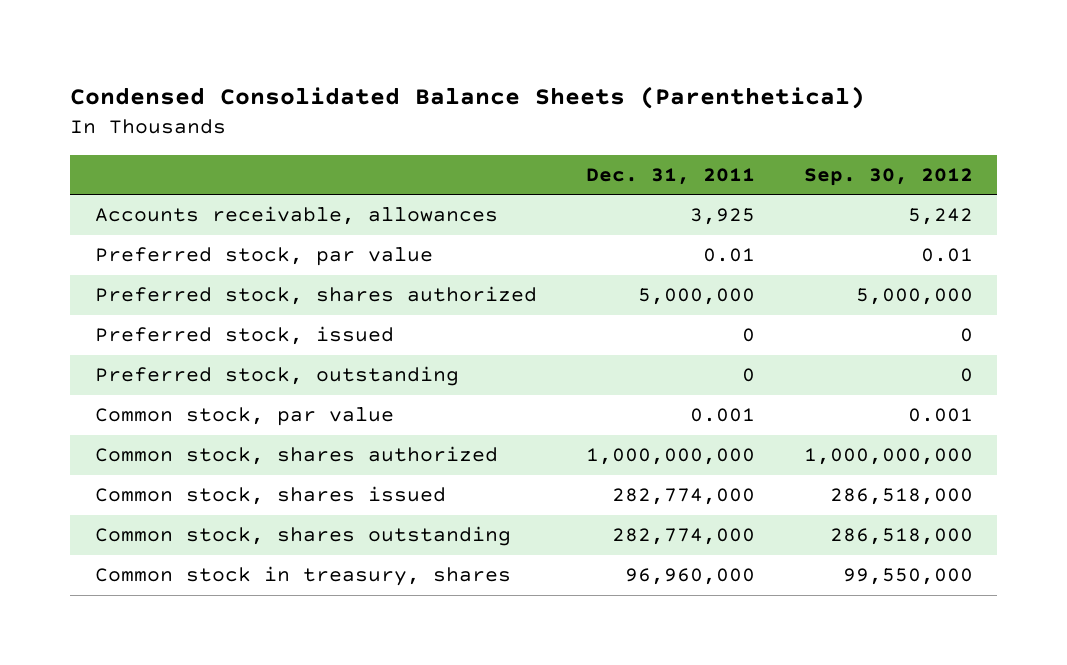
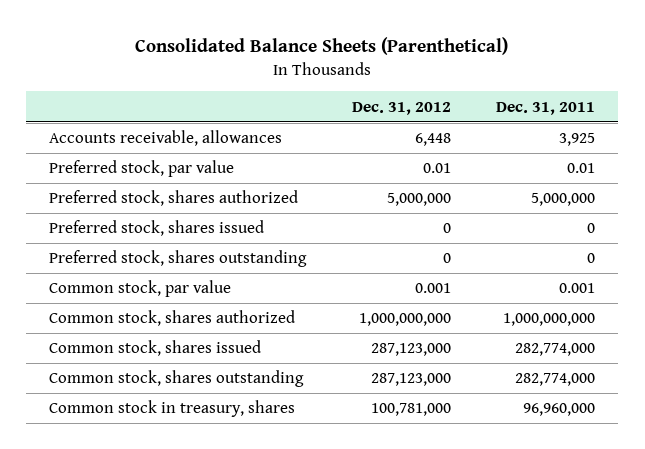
[70,85,866,109] Condensed Consolidated Balance Sheets (Parenthetical) -> [135,37,509,56] Consolidated Balance Sheets (Parenthetical)
[803,167,973,186] Sep. 30, 2012 -> none
none -> [351,101,451,115] Dec. 31, 2012
[94,326,394,346] Preferred stock, issued -> [49,220,265,237] Preferred stock, shares issued
[94,366,459,387] Preferred stock, outstanding -> [49,250,308,268] Preferred stock, shares outstanding

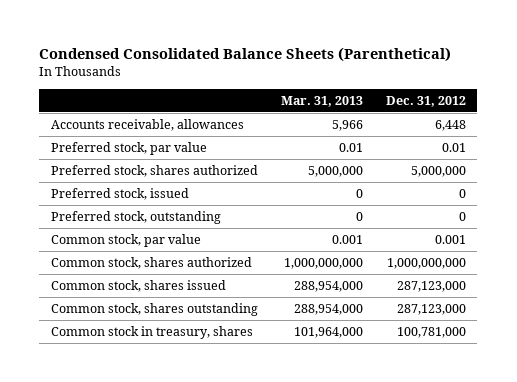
[135,37,509,56] Consolidated Balance Sheets (Parenthetical) -> [39,46,452,62] Condensed Consolidated Balance Sheets (Parenthetical)
[496,101,596,115] Dec. 31, 2011 -> none
none -> [280,95,363,107] Mar. 31, 2013
[49,220,265,237] Preferred stock, shares issued -> [50,187,189,200] Preferred stock, issued
[49,250,308,268] Preferred stock, shares outstanding -> [50,210,221,224] Preferred stock, outstanding

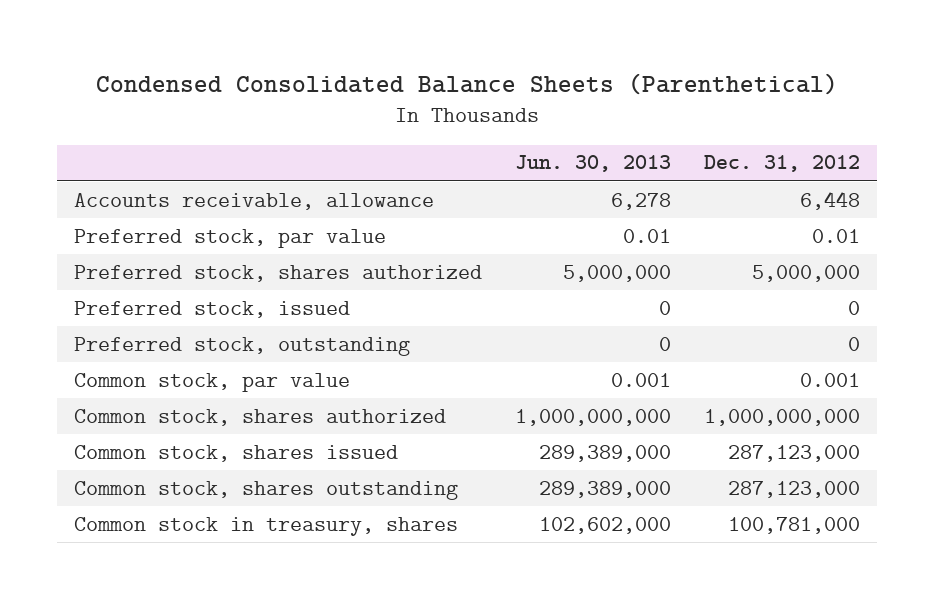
[280,95,363,107] Mar. 31, 2013 -> none
none -> [514,155,671,173] Jun. 30, 2013
[50,118,244,131] Accounts receivable, allowances -> [73,192,434,210] Accounts receivable, allowance

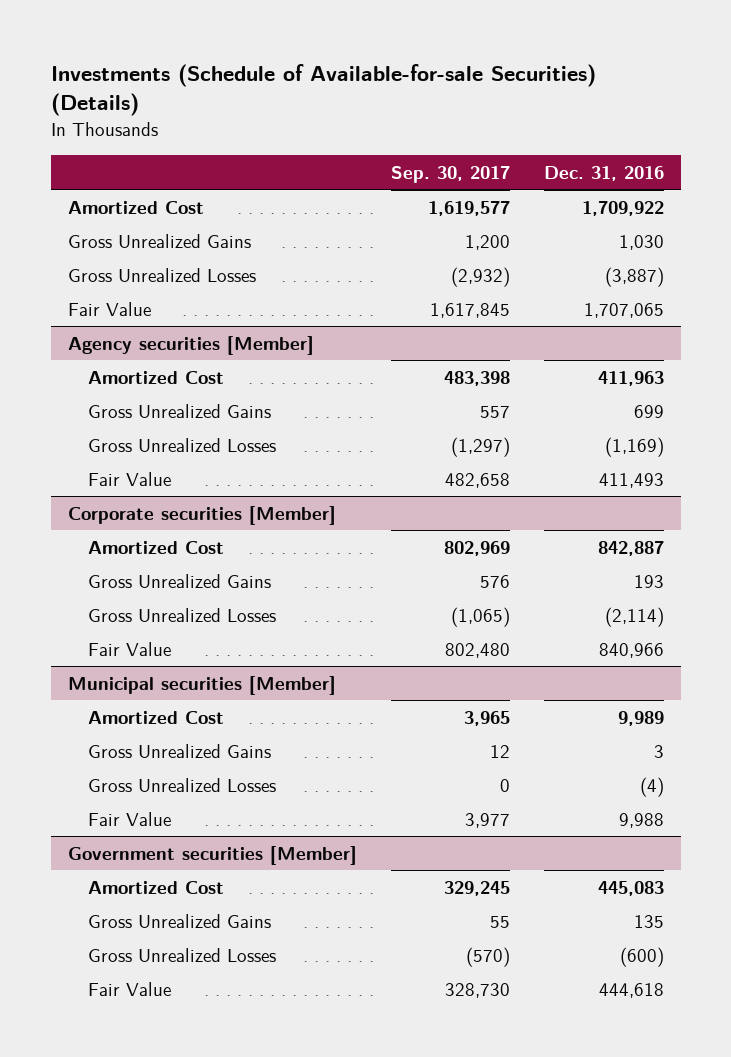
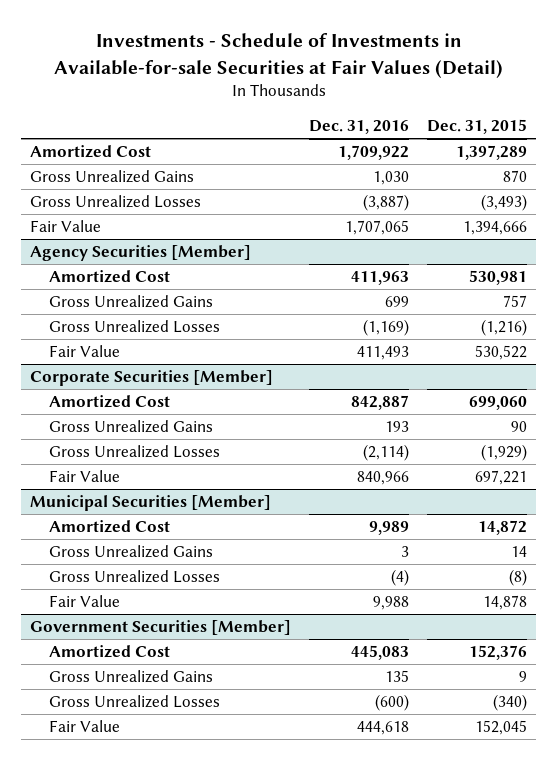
[50,63,596,117] Investments (Schedule of Available-for-sale Securities) (Details) -> [53,33,503,78] Investments - Schedule of Investments in Available-for-sale Securities at Fair Values (Detail)
[390,166,510,184] Sep. 30, 2017 -> none
none -> [427,119,528,135] Dec. 31, 2015
[67,335,314,355] Agency securities [Member] -> [30,245,252,262] Agency Securities [Member]
[67,505,336,525] Corporate securities [Member] -> [30,370,274,387] Corporate Securities [Member]
[67,675,336,695] Municipal securities [Member] -> [30,495,272,512] Municipal Securities [Member]
[67,845,357,865] Government securities [Member] -> [30,620,292,636] Government Securities [Member]

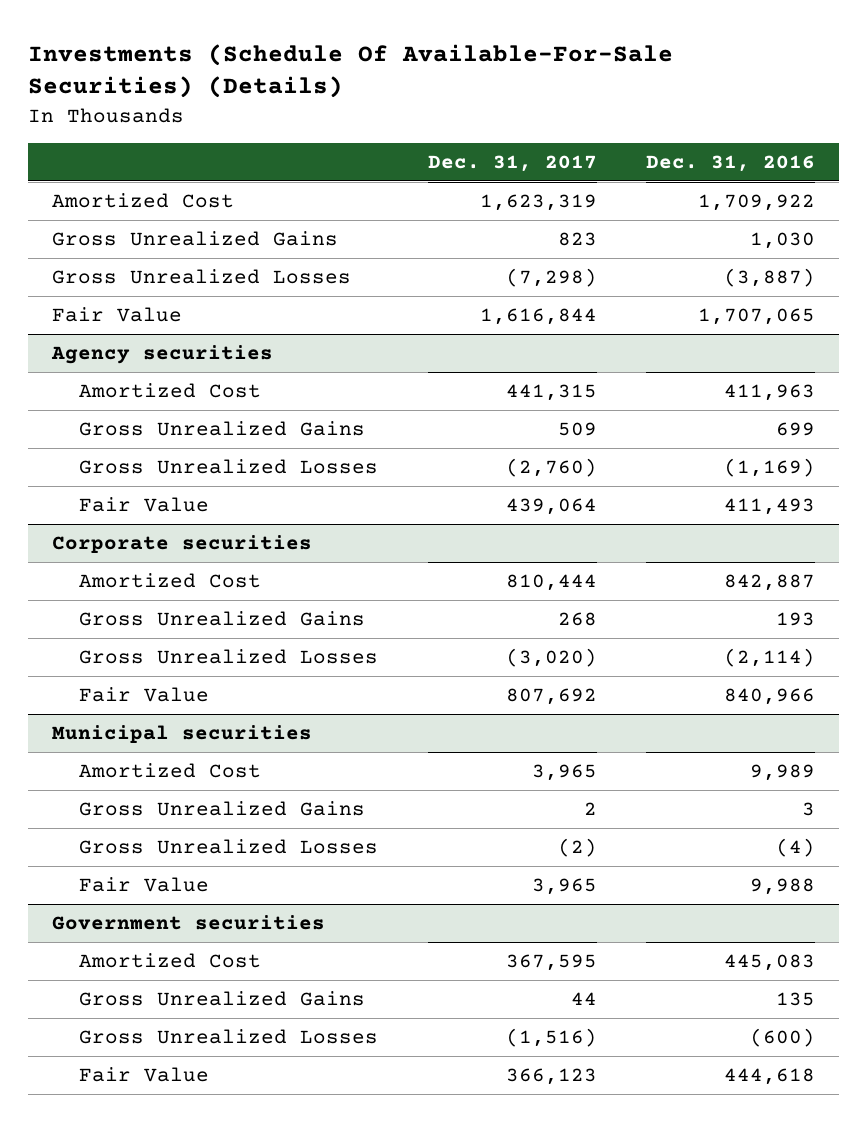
[53,33,503,78] Investments - Schedule of Investments in Available-for-sale Securities at Fair Values (Detail) -> [27,43,673,99] Investments (Schedule Of Available-For-Sale Securities) (Details)
[427,119,528,135] Dec. 31, 2015 -> none
none -> [427,155,597,173] Dec. 31, 2017
[30,245,252,262] Agency Securities [Member] -> [51,344,274,364] Agency securities
[30,370,274,387] Corporate Securities [Member] -> [52,534,313,553] Corporate securities
[30,495,272,512] Municipal Securities [Member] -> [52,724,313,743] Municipal securities
[30,620,292,636] Government Securities [Member] -> [52,914,326,930] Government securities

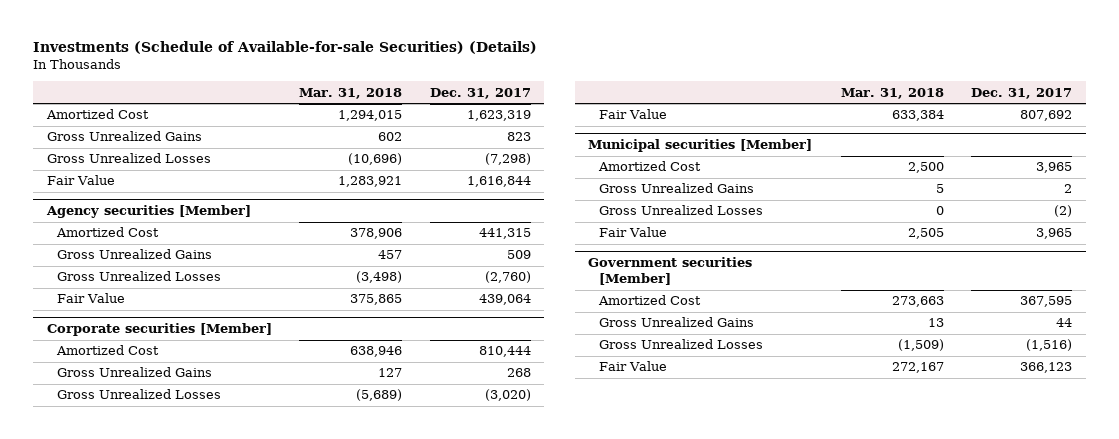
[27,43,673,99] Investments (Schedule Of Available-For-Sale Securities) (Details) -> [33,41,538,55] Investments (Schedule of Available-for-sale Securities) (Details)
[645,155,815,173] Dec. 31, 2016 -> none
none -> [299,87,403,99] Mar. 31, 2018
[51,344,274,364] Agency securities -> [46,205,252,219] Agency securities [Member]
[52,534,313,553] Corporate securities -> [47,323,273,337] Corporate securities [Member]
[52,724,313,743] Municipal securities -> [588,139,813,153] Municipal securities [Member]
[52,914,326,930] Government securities -> [588,257,753,286] Government securities [Member]

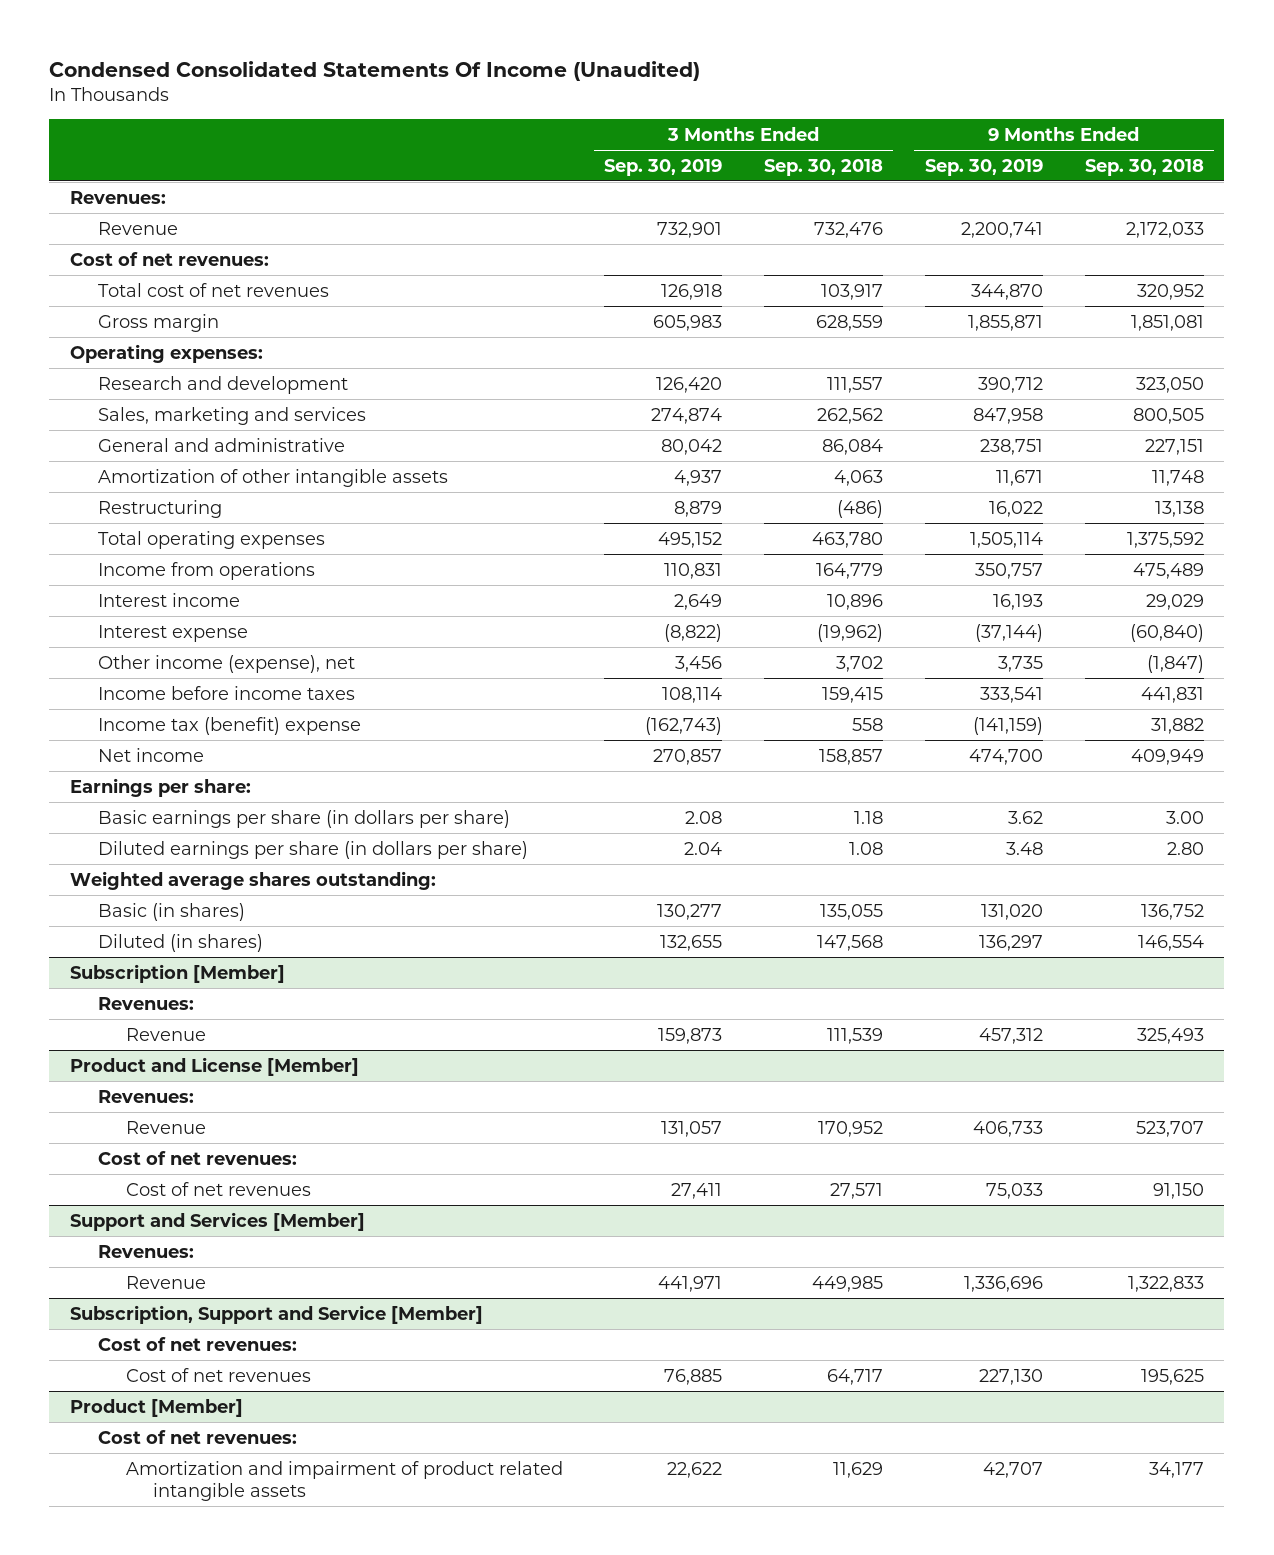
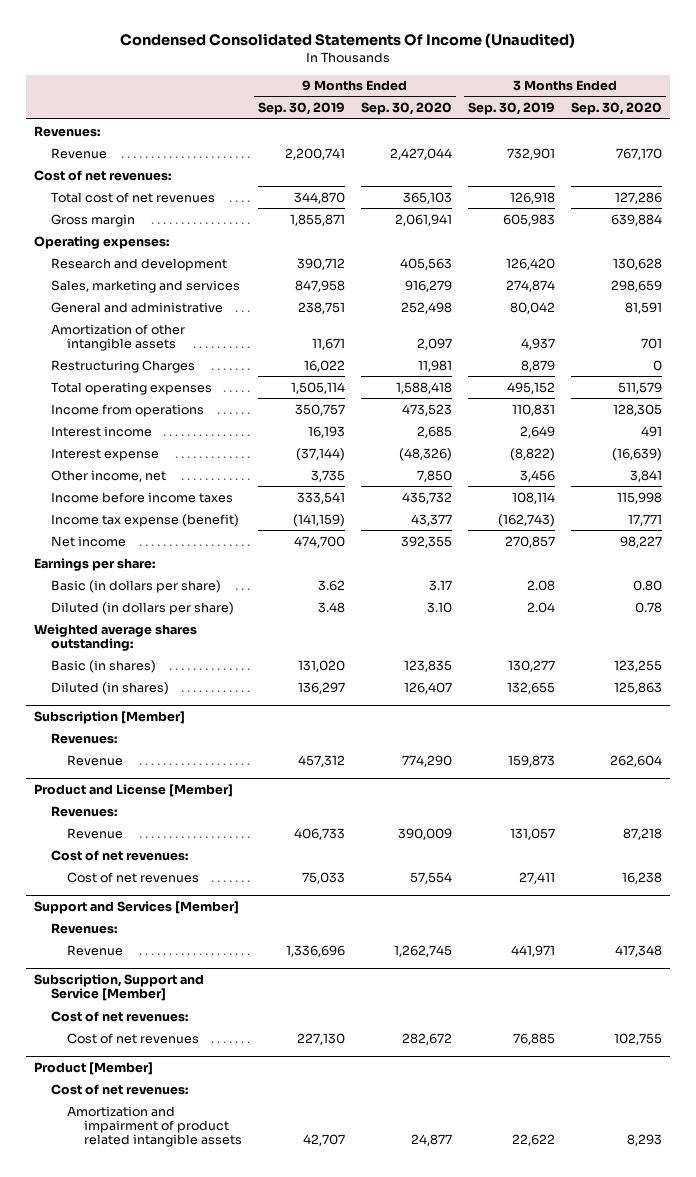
[764,158,884,176] Sep. 30, 2018 -> none
[1084,158,1204,176] Sep. 30, 2018 -> none
none -> [360,102,452,116] Sep. 30, 2020
none -> [570,102,662,116] Sep. 30, 2020
[97,499,222,518] Restructuring -> [50,359,195,373] Restructuring Charges
[97,654,355,673] Other income (expense), net -> [50,469,166,482] Other income, net
[97,716,361,735] Income tax (benefit) expense -> [50,513,239,527] Income tax expense (benefit)
[97,809,510,828] Basic earnings per share (in dollars per share) -> [50,579,221,593] Basic (in dollars per share)
[97,840,528,859] Diluted earnings per share (in dollars per share) -> [50,601,234,615] Diluted (in dollars per share)

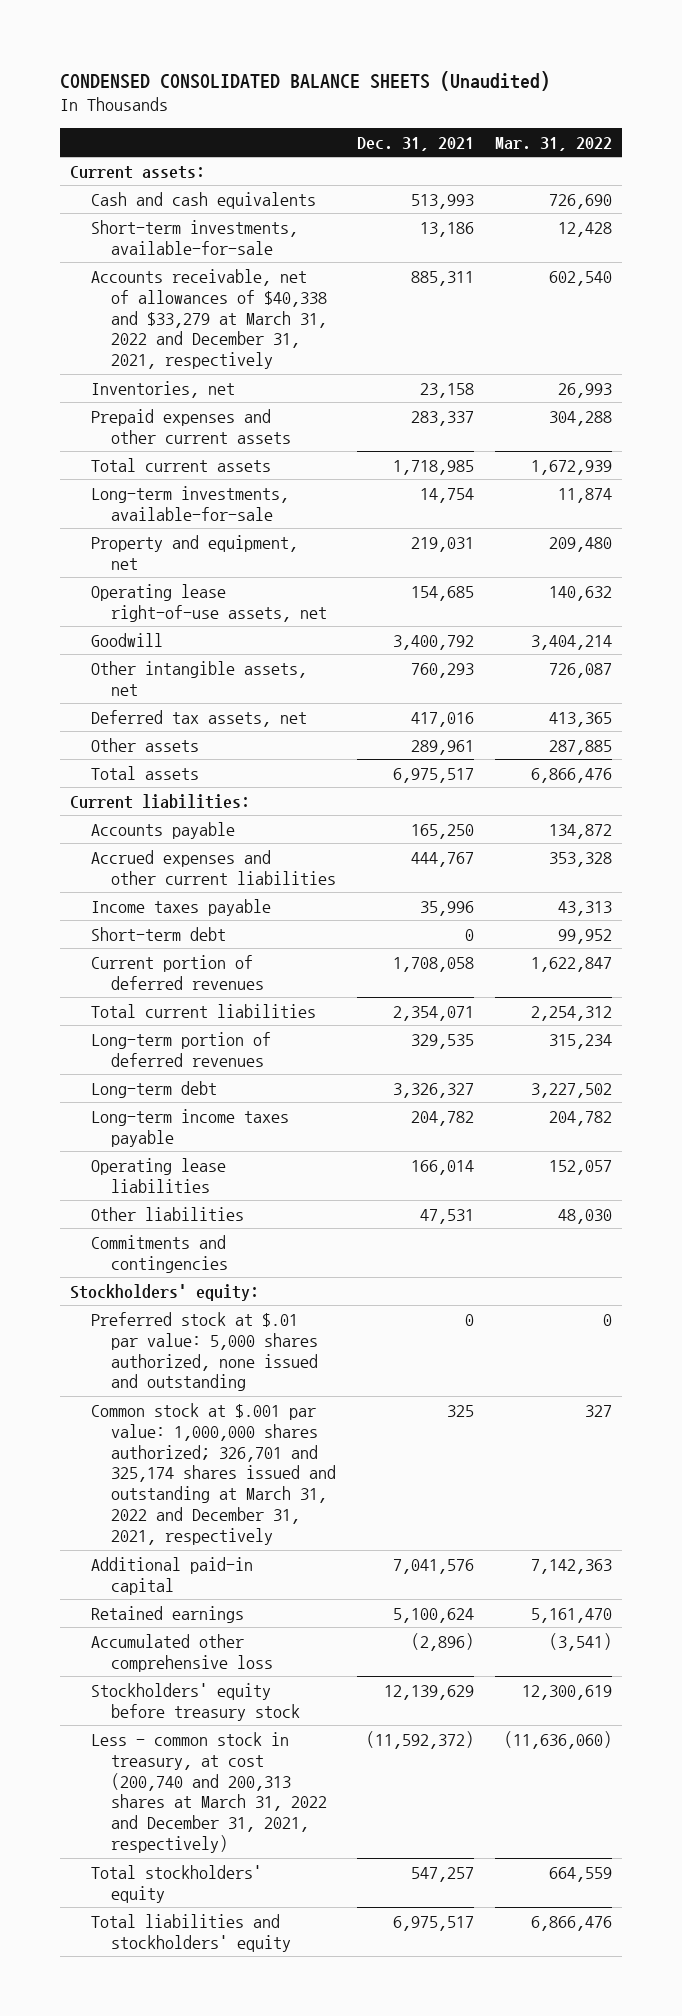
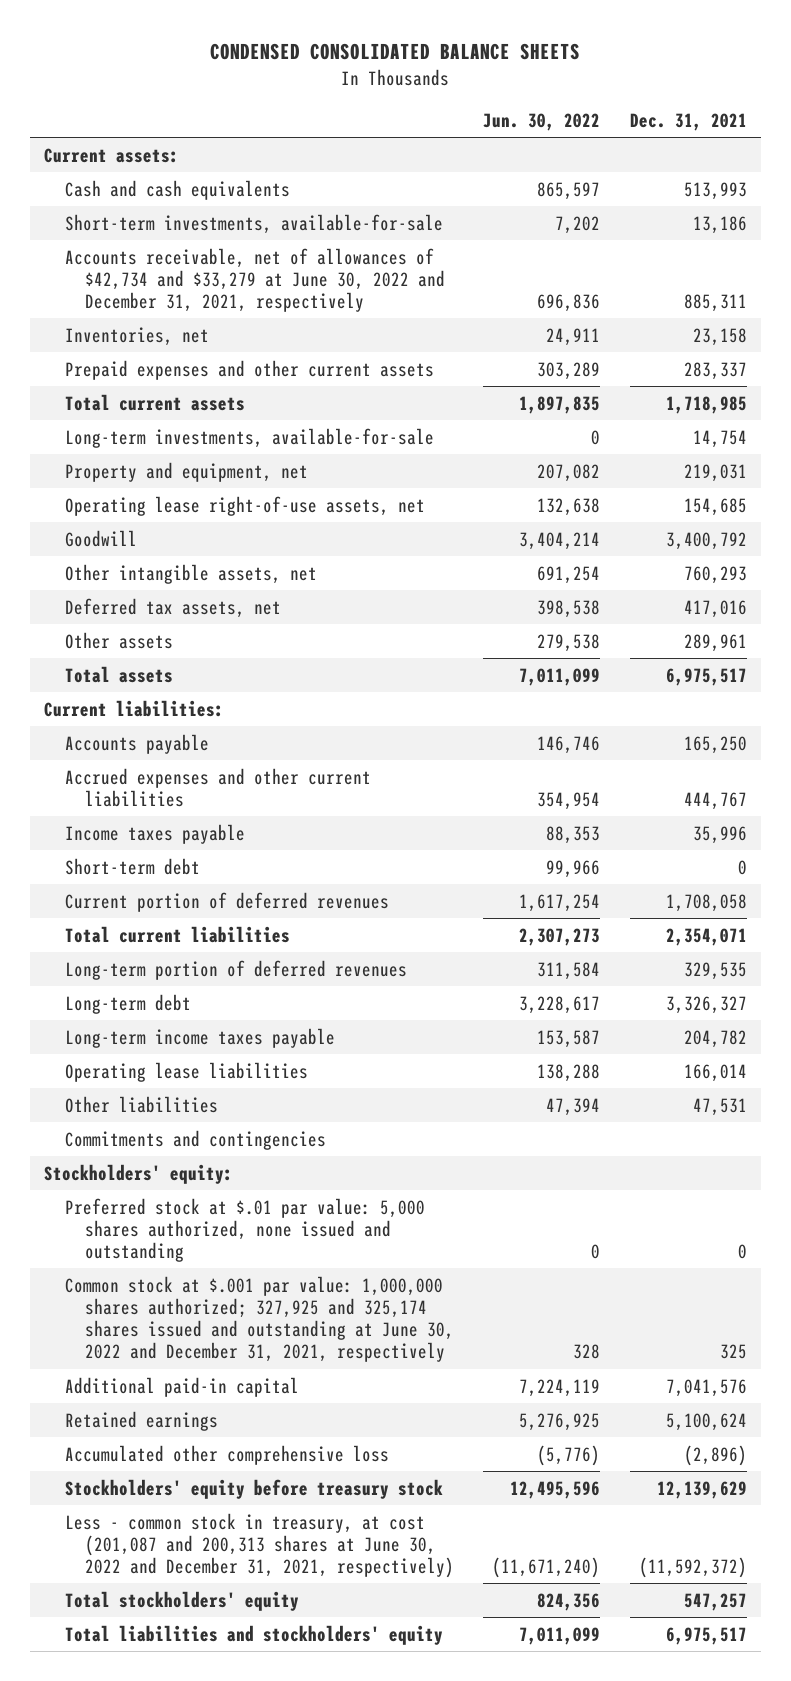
[59,70,550,91] CONDENSED CONSOLIDATED BALANCE SHEETS (Unaudited) -> [210,42,581,60] CONDENSED CONSOLIDATED BALANCE SHEETS
[494,136,612,151] Mar. 31, 2022 -> none
none -> [483,112,601,131] Jun. 30, 2022
[90,268,328,370] Accounts receivable, net of allowances of $40,338 and $33,279 at March 31, 2022 and December 31, 2021, respectively -> [64,247,446,313] Accounts receivable, net of allowances of $42,734 and $33,279 at June 30, 2022 and December 31, 2021, respectively
[90,1402,337,1546] Common stock at $.001 par value: 1,000,000 shares authorized; 326,701 and 325,174 shares issued and outstanding at March 31, 2022 and December 31, 2021, respectively -> [64,1275,455,1363] Common stock at $.001 par value: 1,000,000 shares authorized; 327,925 and 325,174 shares issued and outstanding at June 30, 2022 and December 31, 2021, respectively
[90,1731,328,1854] Less - common stock in treasury, at cost (200,740 and 200,313 shares at March 31, 2022 and December 31, 2021, respectively) -> [64,1512,455,1579] Less - common stock in treasury, at cost (201,087 and 200,313 shares at June 30, 2022 and December 31, 2021, respectively)

